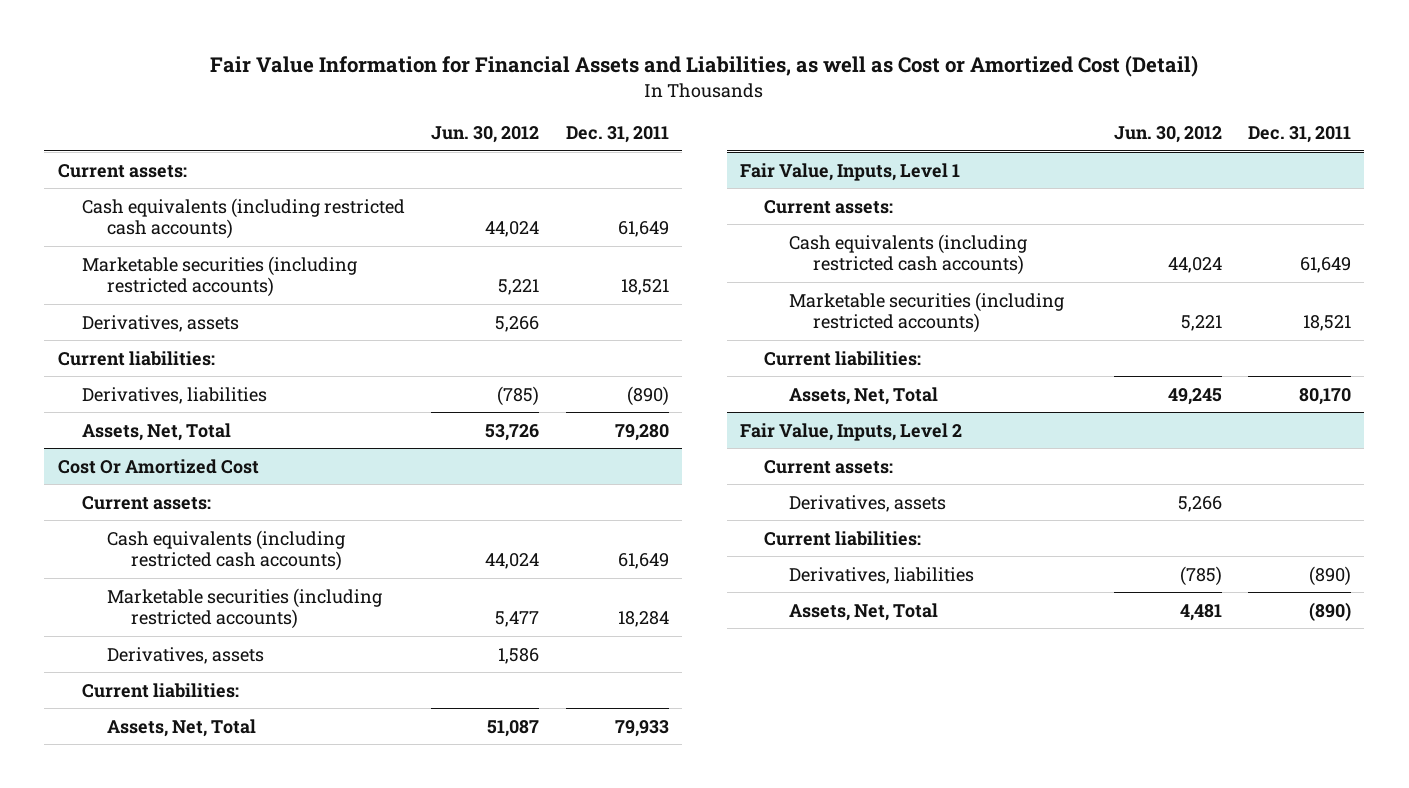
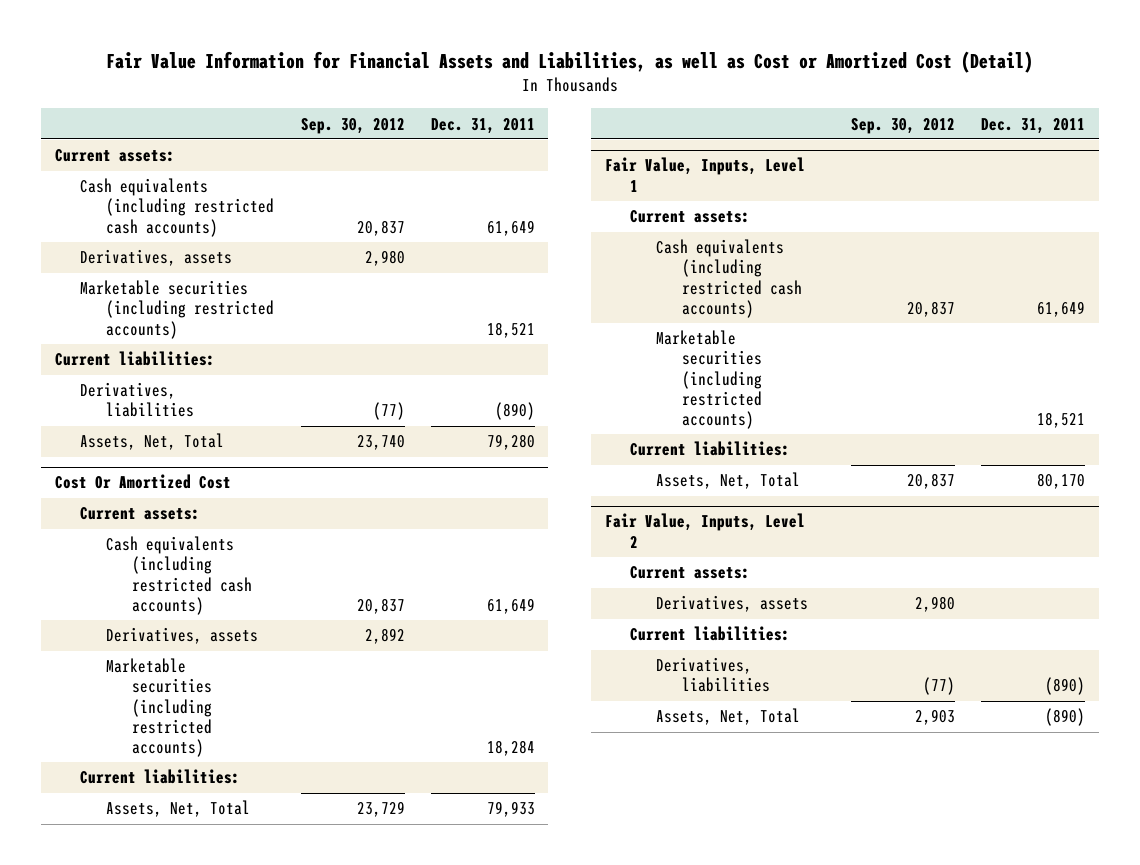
[431,125,540,143] Jun. 30, 2012 -> none
none -> [300,117,405,134] Sep. 30, 2012
[82,255,358,298] Marketable securities (including restricted accounts) -> [80,280,274,339] Marketable securities (including restricted accounts)
[106,587,382,630] Marketable securities (including restricted accounts) -> [105,658,212,757] Marketable securities (including restricted accounts)

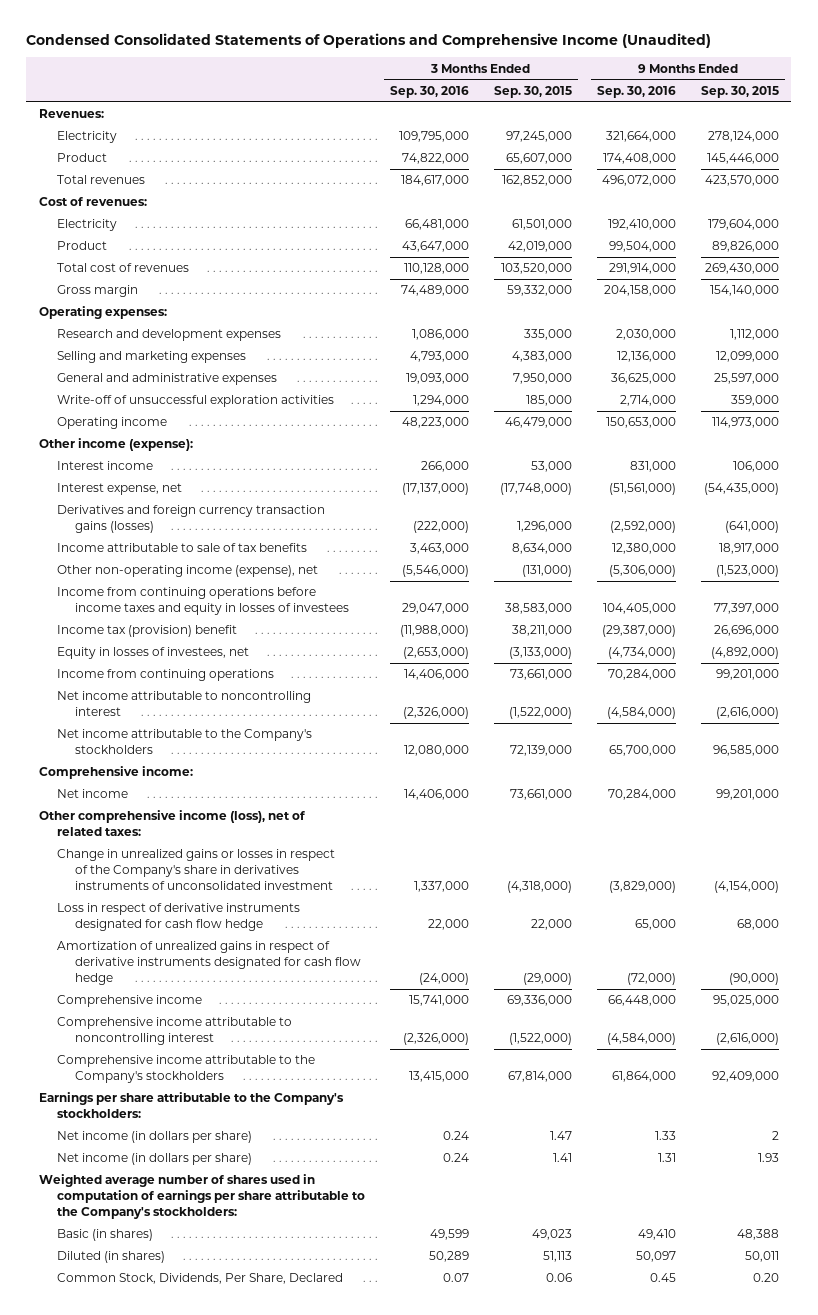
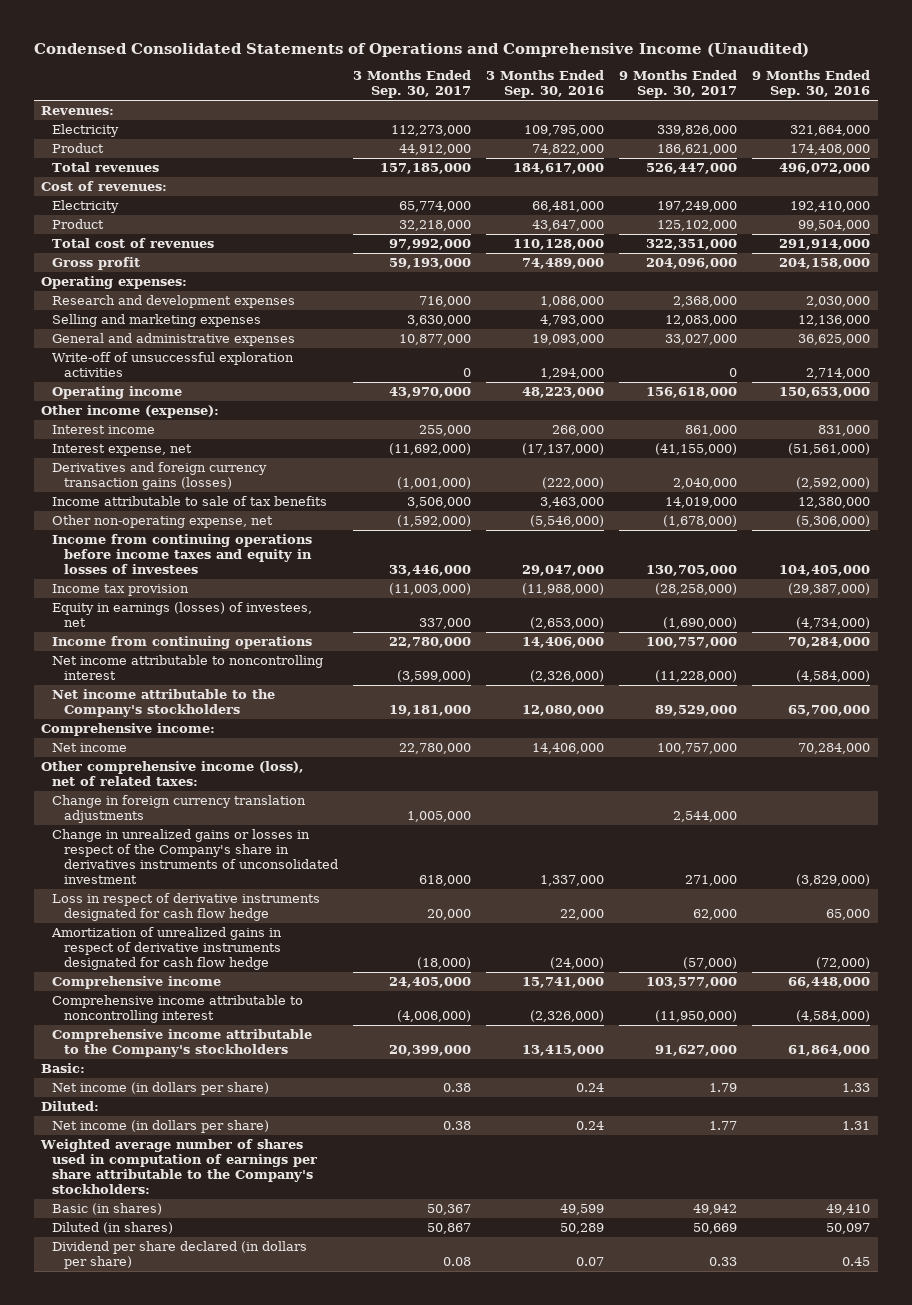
[494,85,573,98] Sep. 30, 2015 -> none
[700,85,779,98] Sep. 30, 2015 -> none
none -> [352,70,471,99] 3 Months Ended Sep. 30, 2017
none -> [618,70,737,99] 9 Months Ended Sep. 30, 2017
[57,285,139,298] Gross margin -> [52,257,141,271] Gross profit
[57,565,319,578] Other non-operating income (expense), net -> [52,515,274,529] Other non-operating expense, net
[57,625,238,638] Income tax (provision) benefit -> [52,584,190,597] Income tax provision
[57,647,250,660] Equity in losses of investees, net -> [52,602,313,628] Equity in earnings (losses) of investees, net
none -> [52,795,307,824] Change in foreign currency translation adjustments
[38,1092,344,1119] Earnings per share attributable to the Company's stockholders: -> none
none -> [41,1063,86,1074] Basic:
none -> [41,1101,100,1112] Diluted:
[57,1273,344,1285] Common Stock, Dividends, Per Share, Declared -> [52,1241,308,1270] Dividend per share declared (in dollars per share)

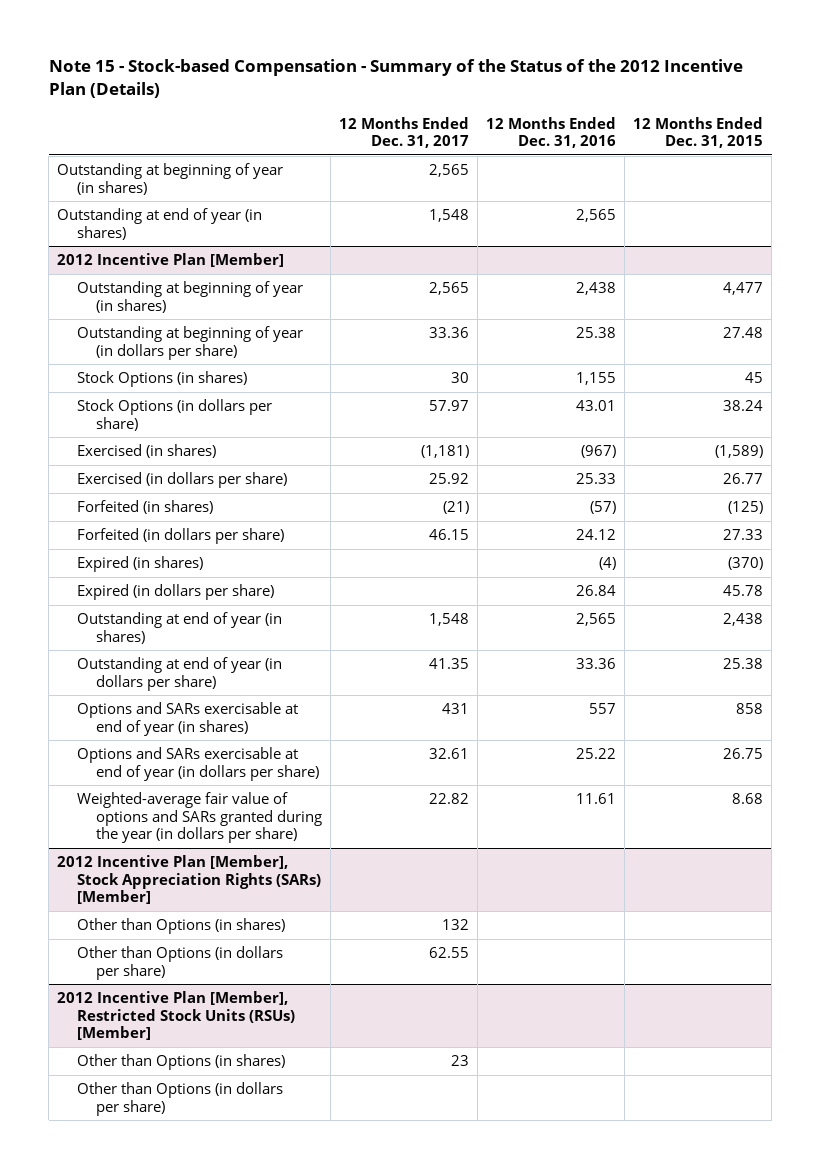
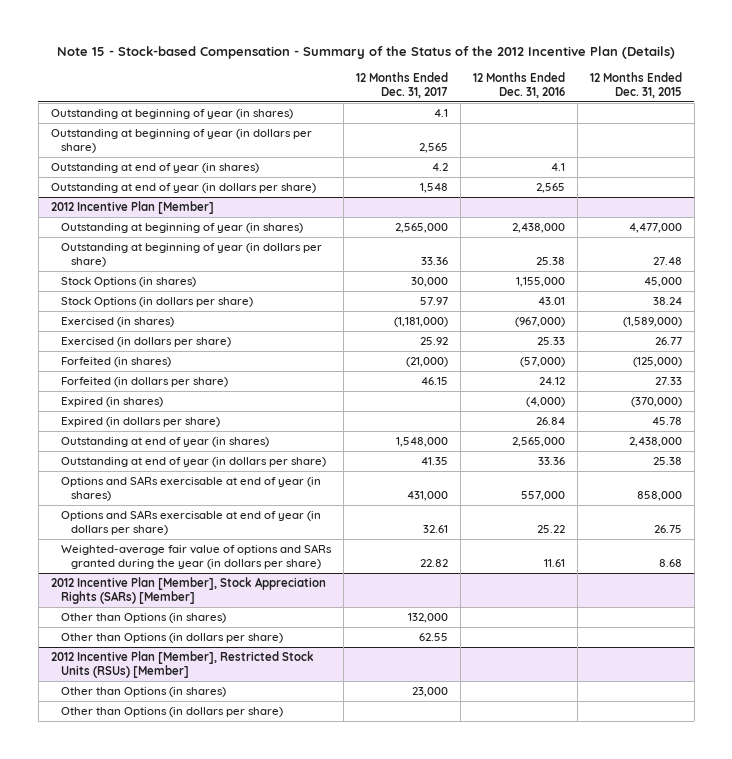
[429,164,470,178] 2,565 -> [433,109,448,118] 4.1
none -> [50,129,312,154] Outstanding at beginning of year (in dollars per share)
[429,209,470,223] 1,548 -> [431,163,448,172] 4.2
[576,209,617,223] 2,565 -> [550,163,565,172] 4.1
none -> [50,183,316,194] Outstanding at end of year (in dollars per share)
[429,282,470,296] 2,565 -> [394,223,448,234] 2,565,000
[576,282,617,296] 2,438 -> [511,223,565,234] 2,438,000
[723,282,764,296] 4,477 -> [628,223,682,234] 4,477,000
[451,372,470,384] 30 -> [410,277,448,288] 30,000
[576,372,617,386] 1,155 -> [515,277,565,288] 1,155,000
[745,372,764,384] 45 -> [643,277,682,288] 45,000
[421,445,470,459] (1,181) -> [393,317,448,328] (1,181,000)
[581,445,617,459] (967) -> [514,317,565,328] (967,000)
[715,445,764,459] (1,589) -> [622,317,682,328] (1,589,000)
[443,501,470,515] (21) -> [405,357,448,368] (21,000)
[590,501,617,515] (57) -> [519,357,565,368] (57,000)
[728,501,764,515] (125) -> [632,357,682,368] (125,000)
[599,557,617,571] (4) -> [525,397,565,408] (4,000)
[728,557,764,571] (370) -> [630,397,682,408] (370,000)
[429,613,470,627] 1,548 -> [395,437,448,448] 1,548,000
[576,613,617,627] 2,565 -> [511,437,565,448] 2,565,000
[723,613,764,627] 2,438 -> [628,437,682,448] 2,438,000
[442,703,470,715] 431 -> [406,491,448,502] 431,000
[589,703,617,715] 557 -> [520,491,565,502] 557,000
[736,703,764,715] 858 -> [636,491,682,502] 858,000
[442,919,470,931] 132 -> [407,613,448,624] 132,000
[451,1055,470,1067] 23 -> [411,687,448,698] 23,000

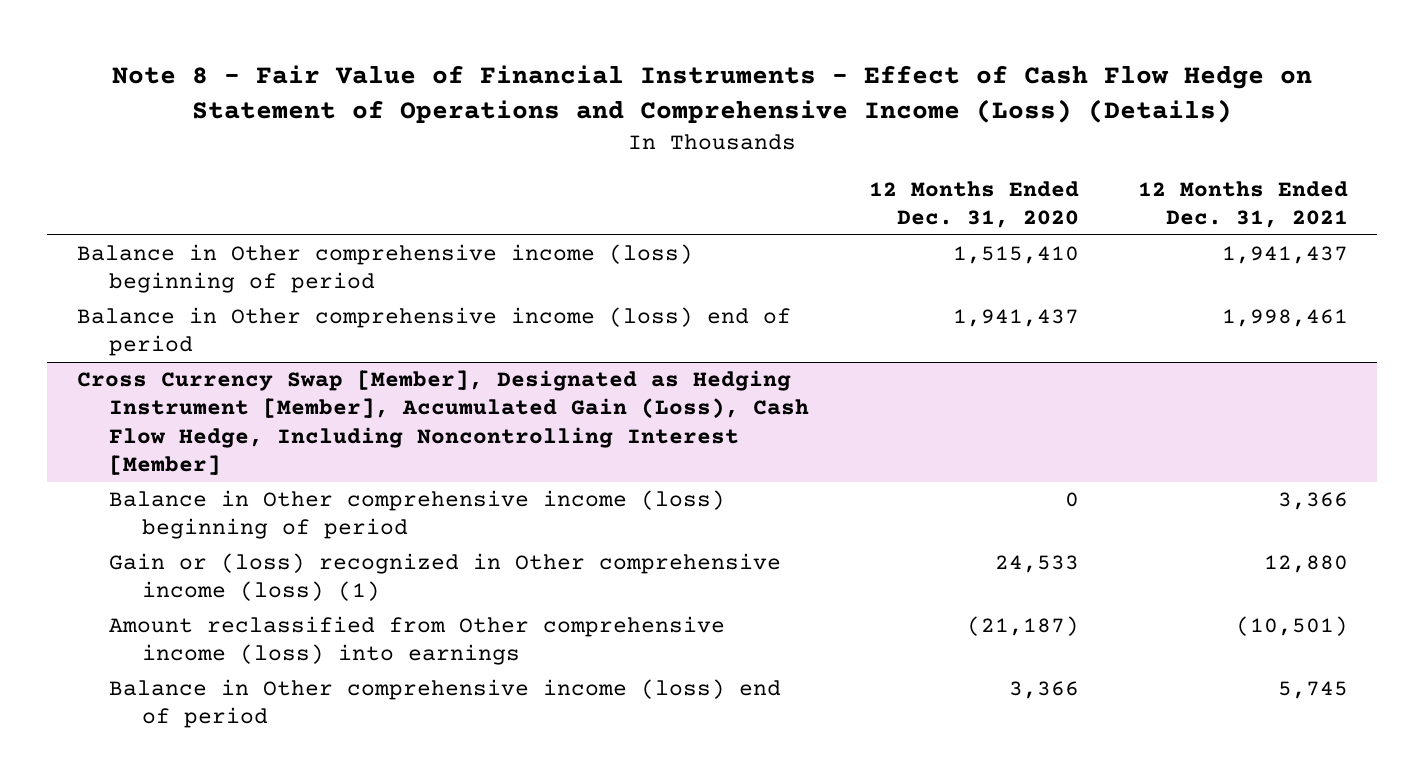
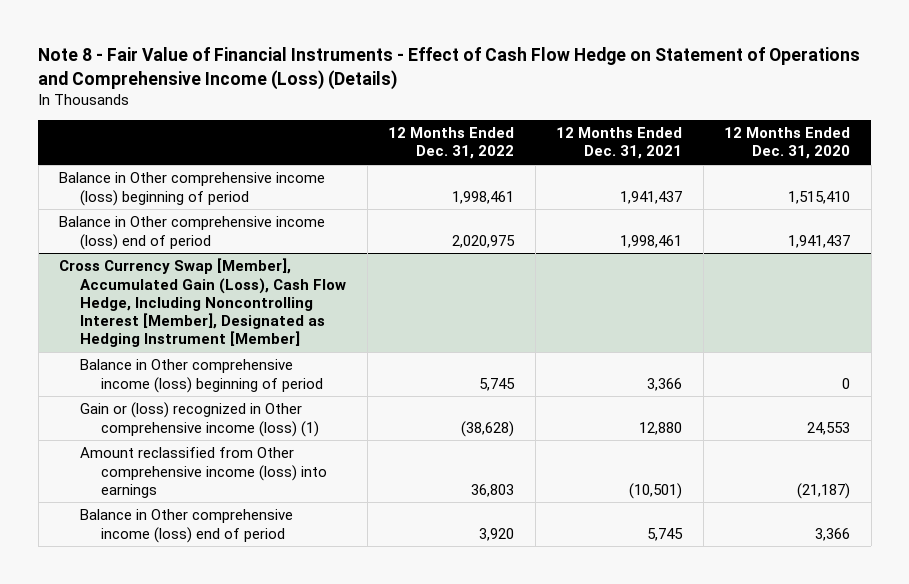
none -> [388,127,515,160] 12 Months Ended Dec. 31, 2022
[76,369,810,476] Cross Currency Swap [Member], Designated as Hedging Instrument [Member], Accumulated Gain (Loss), Cash Flow Hedge, Including Noncontrolling Interest [Member] -> [59,258,347,348] Cross Currency Swap [Member], Accumulated Gain (Loss), Cash Flow Hedge, Including Noncontrolling Interest [Member], Designated as Hedging Instrument [Member]
[994,554,1079,573] 24,533 -> [807,421,851,435] 24,553

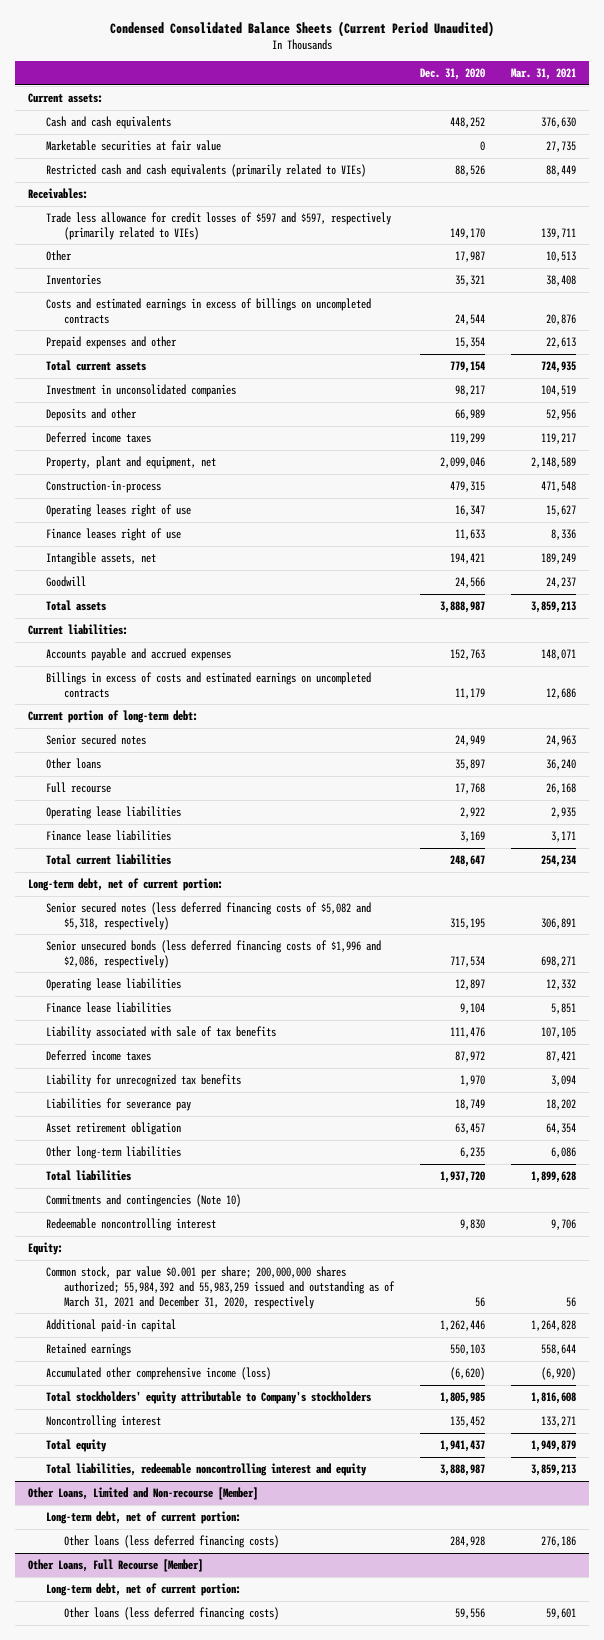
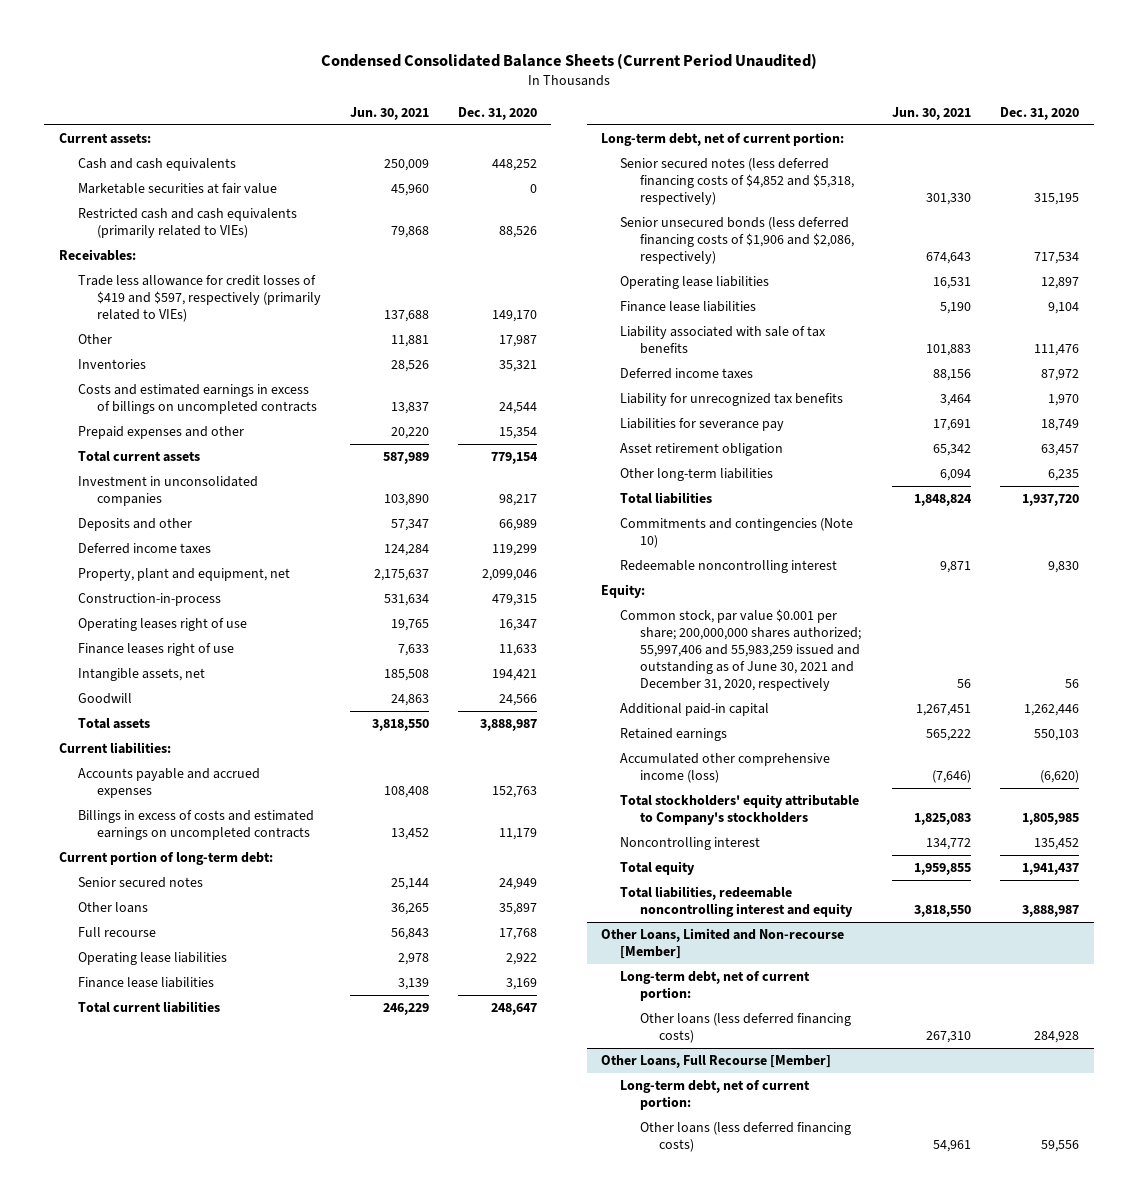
[511,67,577,80] Mar. 31, 2021 -> none
none -> [349,106,429,120] Jun. 30, 2021
[46,211,392,240] Trade less allowance for credit losses of $597 and $597, respectively (primarily related to VIEs) -> [77,275,322,323] Trade less allowance for credit losses of $419 and $597, respectively (primarily related to VIEs)
[46,901,372,930] Senior secured notes (less deferred financing costs of $5,082 and $5,318, respectively) -> [620,158,854,206] Senior secured notes (less deferred financing costs of $4,852 and $5,318, respectively)
[46,939,382,968] Senior unsecured bonds (less deferred financing costs of $1,996 and $2,086, respectively) -> [620,217,854,265] Senior unsecured bonds (less deferred financing costs of $1,906 and $2,086, respectively)
[46,1265,396,1309] Common stock, par value $0.001 per share; 200,000,000 shares authorized; 55,984,392 and 55,983,259 issued and outstanding as of March 31, 2021 and December 31, 2020, respectively -> [620,609,861,691] Common stock, par value $0.001 per share; 200,000,000 shares authorized; 55,997,406 and 55,983,259 issued and outstanding as of June 30, 2021 and December 31, 2020, respectively

